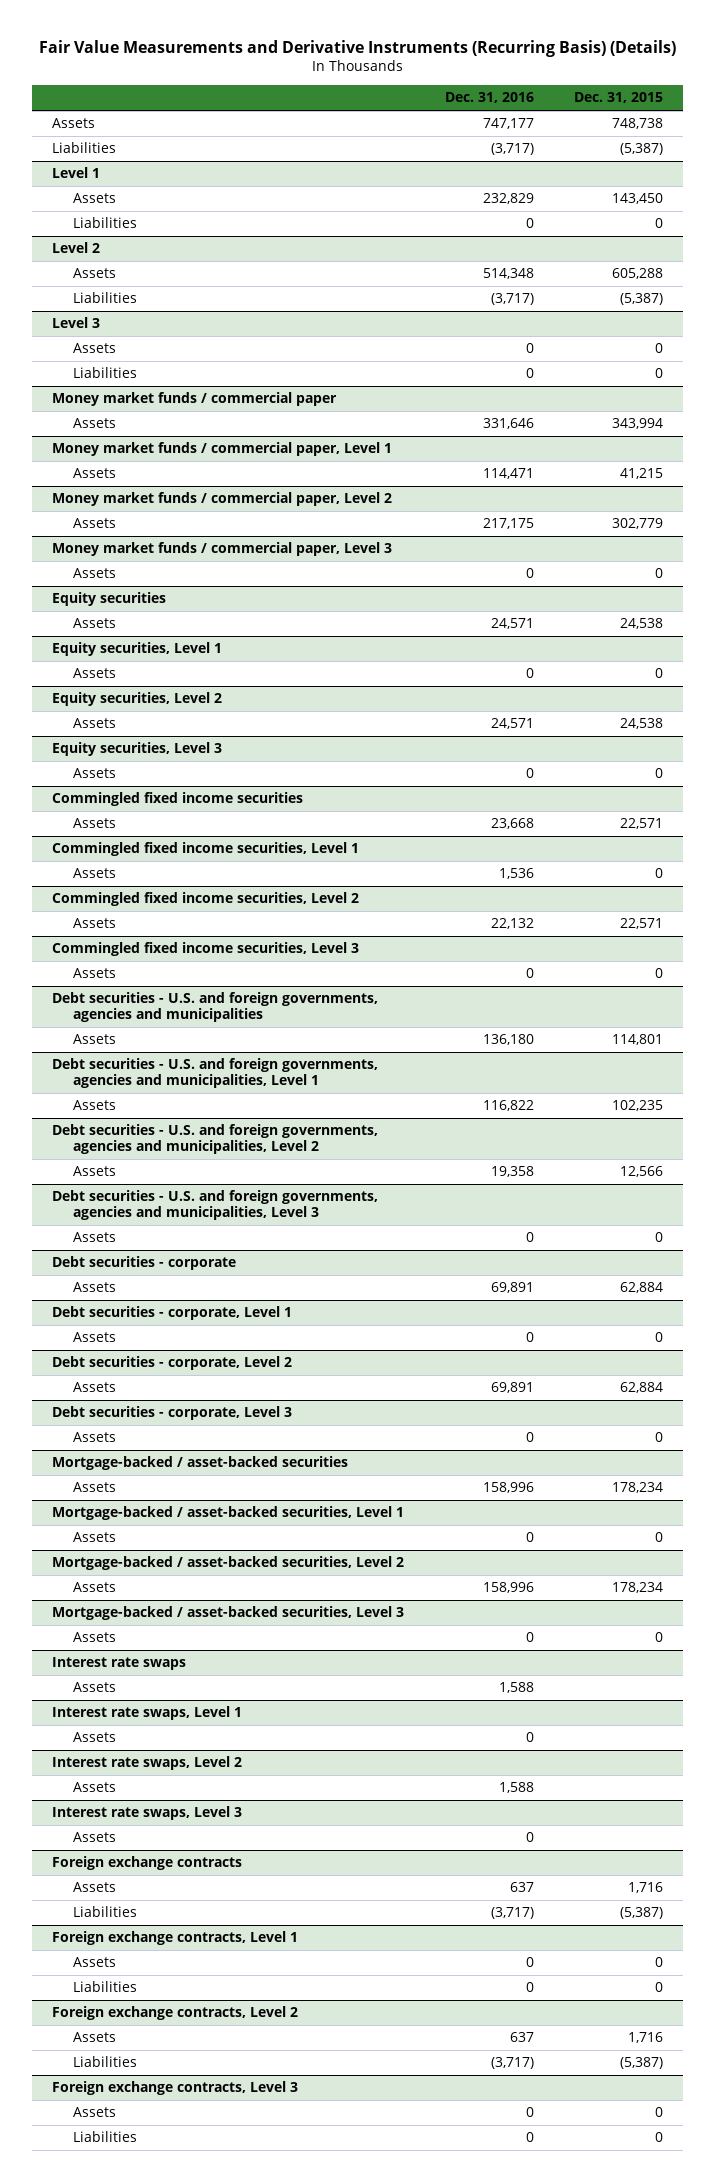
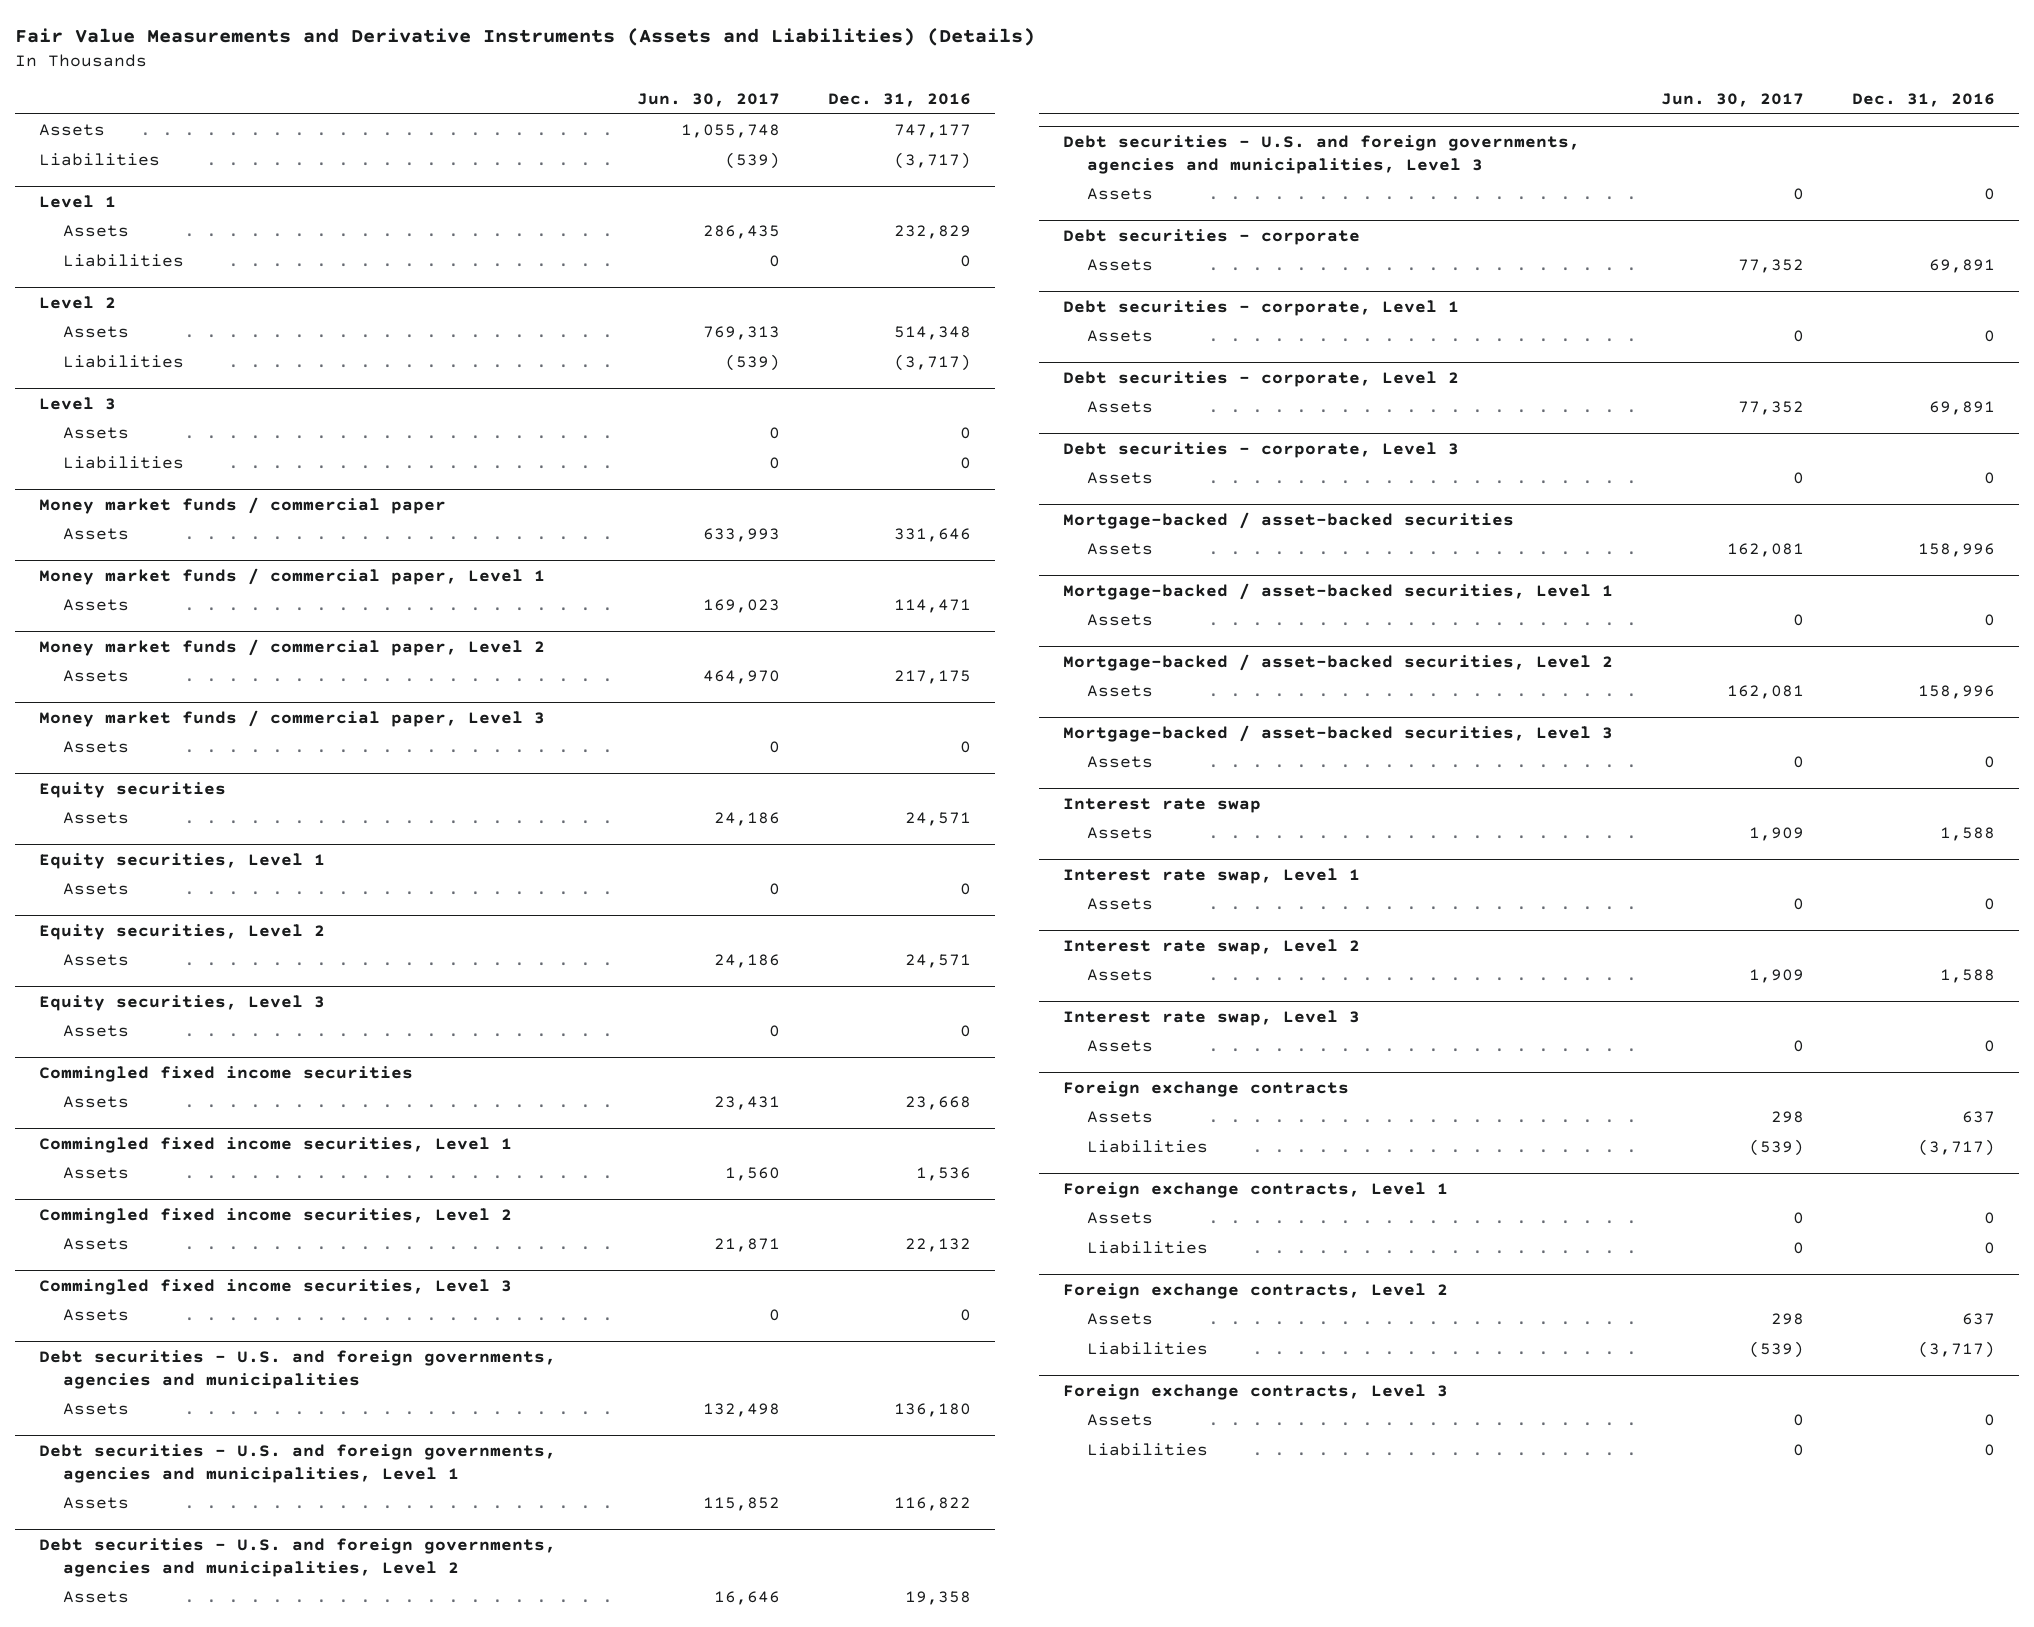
[38,40,676,58] Fair Value Measurements and Derivative Instruments (Recurring Basis) (Details) -> [14,28,1035,47] Fair Value Measurements and Derivative Instruments (Assets and Liabilities) (Details)
[574,92,664,104] Dec. 31, 2015 -> none
none -> [636,93,780,108] Jun. 30, 2017
[52,1657,187,1671] Interest rate swaps -> [1062,797,1261,813] Interest rate swap
[52,1706,243,1721] Interest rate swaps, Level 1 -> [1062,867,1360,884] Interest rate swap, Level 1
[52,1756,243,1771] Interest rate swaps, Level 2 -> [1062,938,1360,955] Interest rate swap, Level 2
[52,1806,243,1821] Interest rate swaps, Level 3 -> [1062,1009,1360,1026] Interest rate swap, Level 3

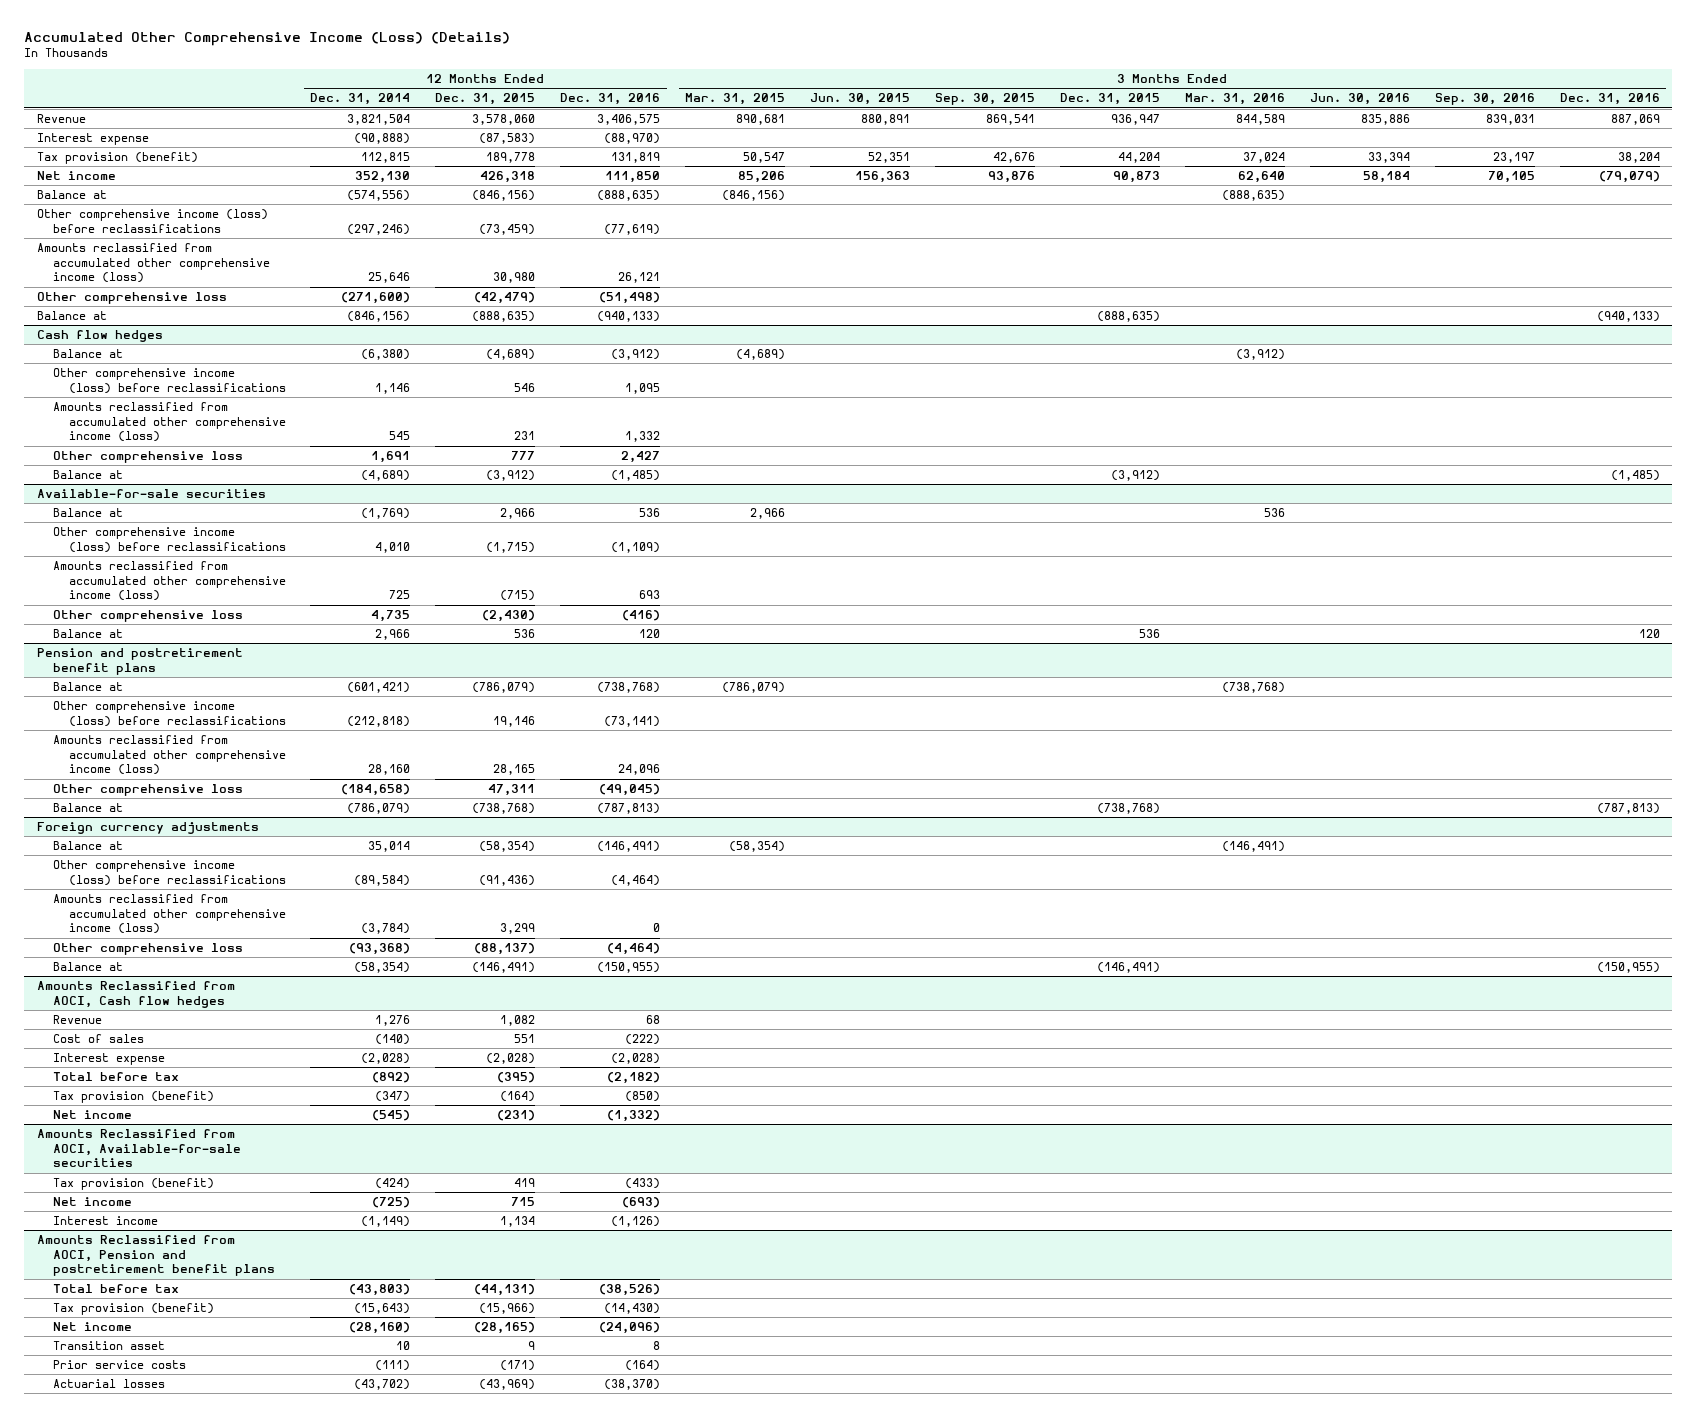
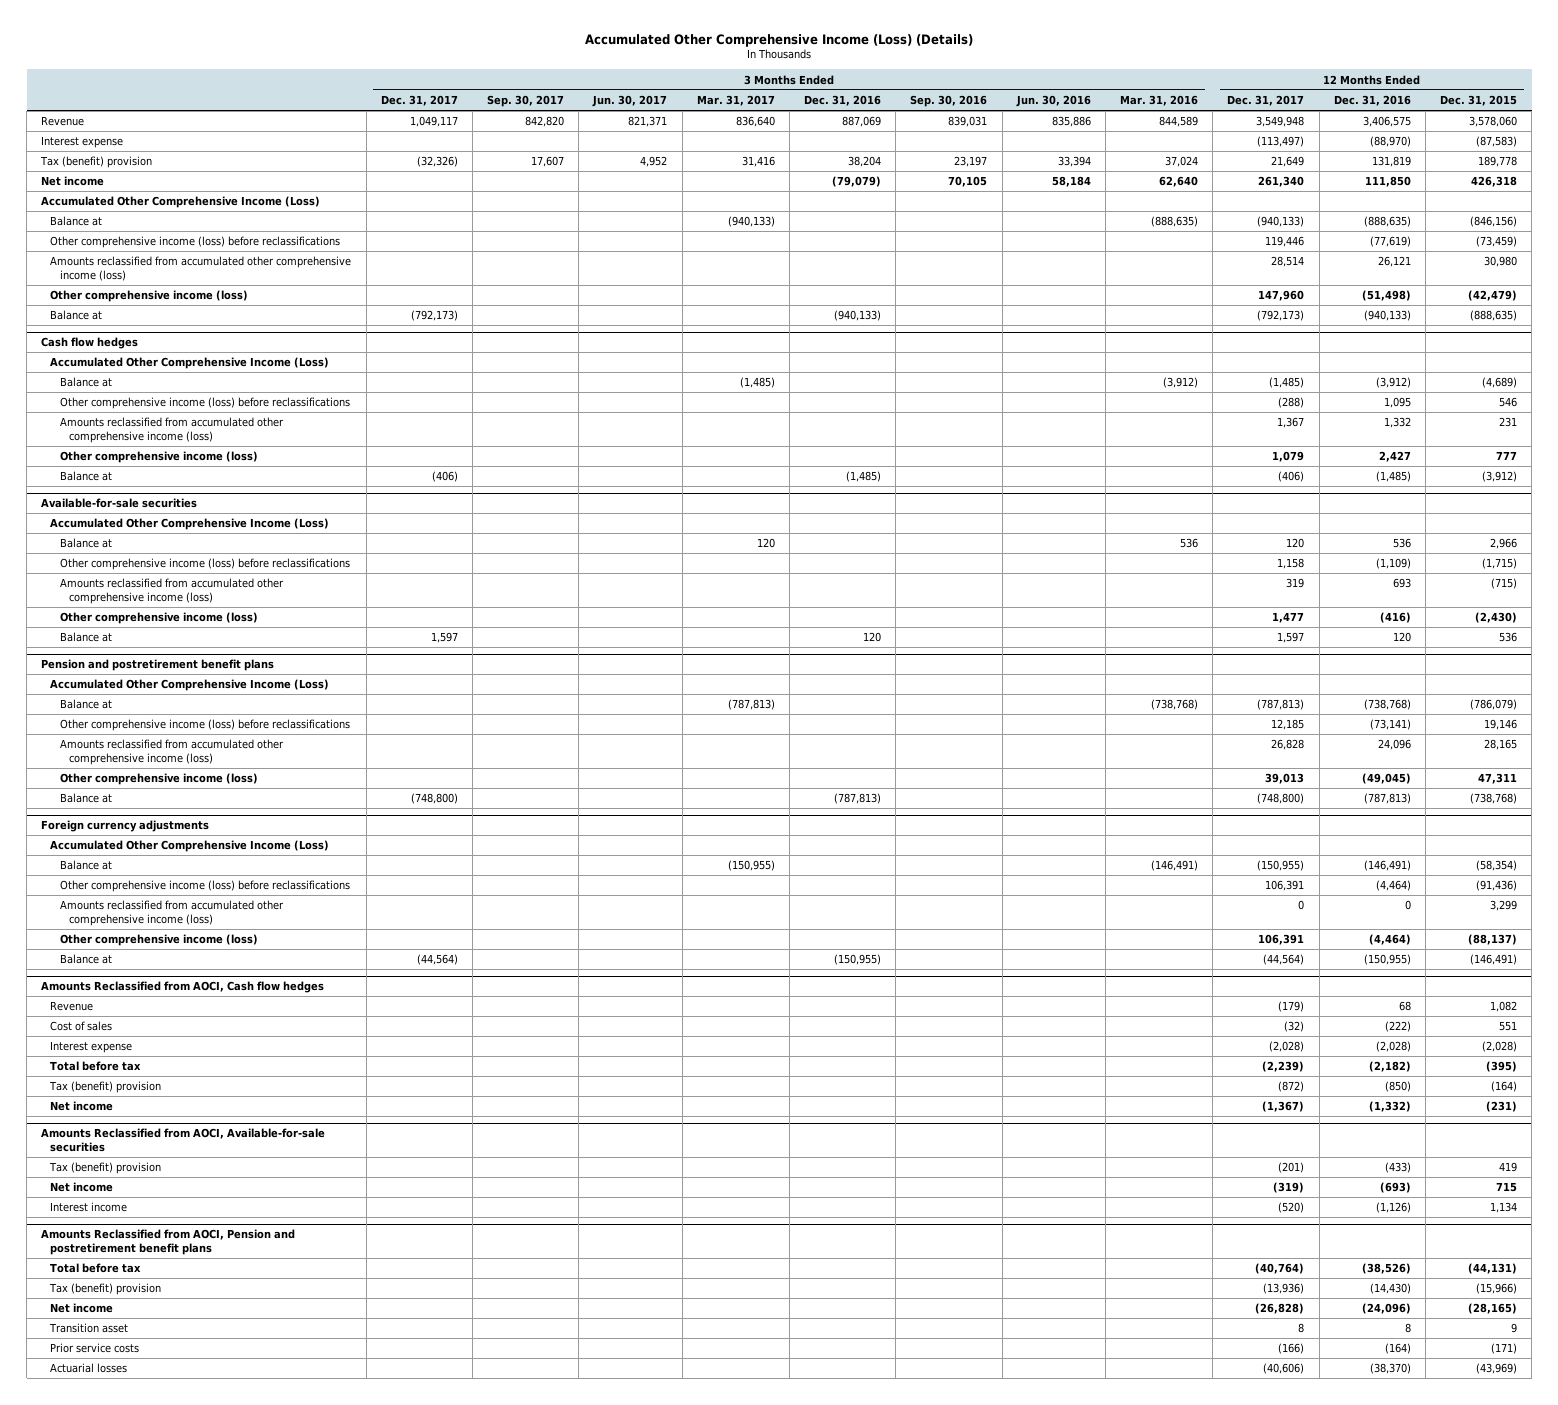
[310,93,411,106] Dec. 31, 2014 -> none
[685,93,786,106] Mar. 31, 2015 -> none
[810,93,911,106] Jun. 30, 2015 -> none
[935,93,1036,106] Sep. 30, 2015 -> none
[1060,93,1161,106] Dec. 31, 2015 -> none
none -> [380,94,458,106] Dec. 31, 2017
none -> [487,94,565,107] Sep. 30, 2017
none -> [592,94,668,107] Jun. 30, 2017
none -> [696,94,775,106] Mar. 31, 2017
none -> [1227,94,1305,106] Dec. 31, 2017
[36,152,198,165] Tax provision (benefit) -> [40,156,153,169] Tax (benefit) provision
none -> [41,196,321,209] Accumulated Other Comprehensive Income (Loss)
[36,292,227,305] Other comprehensive loss -> [50,290,249,303] Other comprehensive income (loss)
none -> [50,357,330,370] Accumulated Other Comprehensive Income (Loss)
[52,451,243,464] Other comprehensive loss -> [59,451,258,464] Other comprehensive income (loss)
none -> [50,518,330,531] Accumulated Other Comprehensive Income (Loss)
[52,610,243,623] Other comprehensive loss -> [59,612,258,625] Other comprehensive income (loss)
none -> [50,679,330,692] Accumulated Other Comprehensive Income (Loss)
[52,784,243,797] Other comprehensive loss -> [59,773,258,786] Other comprehensive income (loss)
none -> [50,840,330,853] Accumulated Other Comprehensive Income (Loss)
[52,943,243,956] Other comprehensive loss -> [59,934,258,947] Other comprehensive income (loss)
[52,1091,214,1104] Tax provision (benefit) -> [49,1081,162,1094] Tax (benefit) provision
[52,1178,214,1191] Tax provision (benefit) -> [49,1162,162,1175] Tax (benefit) provision
[52,1303,214,1316] Tax provision (benefit) -> [49,1283,162,1296] Tax (benefit) provision

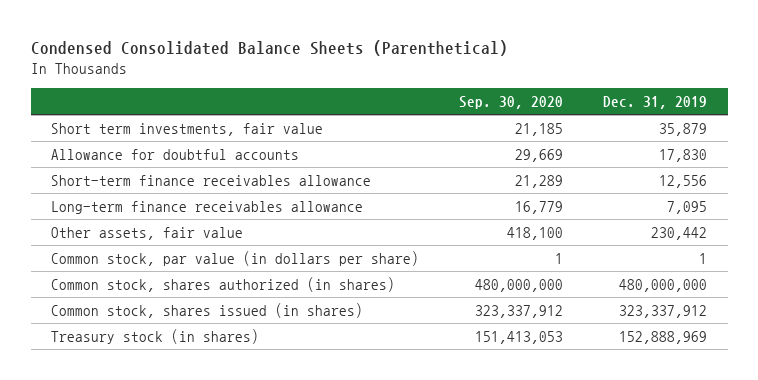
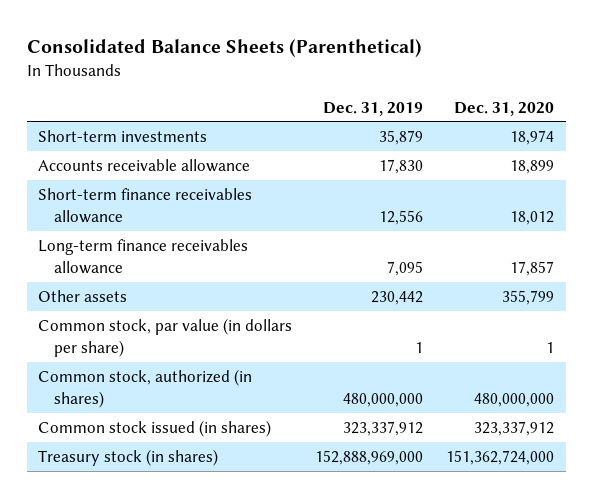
[30,40,508,57] Condensed Consolidated Balance Sheets (Parenthetical) -> [26,39,422,58] Consolidated Balance Sheets (Parenthetical)
[459,95,564,109] Sep. 30, 2020 -> none
none -> [454,101,555,116] Dec. 31, 2020
[50,122,323,136] Short term investments, fair value -> [38,129,208,142] Short-term investments
[50,148,299,160] Allowance for doubtful accounts -> [38,158,251,172] Accounts receivable allowance
[50,226,243,240] Other assets, fair value -> [38,289,128,302] Other assets
[50,276,395,292] Common stock, shares authorized (in shares) -> [38,368,253,408] Common stock, authorized (in shares)
[50,302,363,318] Common stock, shares issued (in shares) -> [38,419,272,437] Common stock issued (in shares)
[619,330,708,344] 152,888,969 -> [315,449,424,465] 152,888,969,000

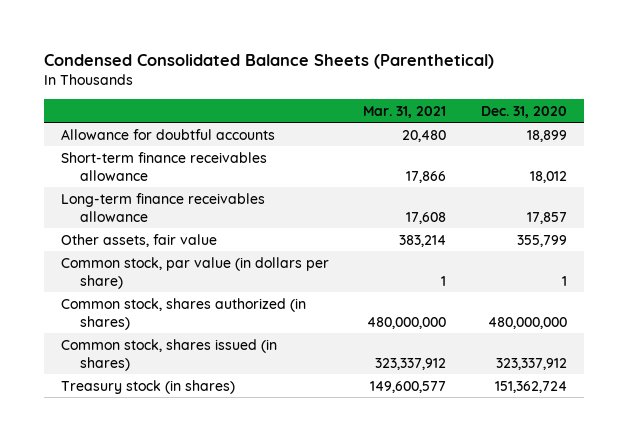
[26,39,422,58] Consolidated Balance Sheets (Parenthetical) -> [44,54,495,70] Condensed Consolidated Balance Sheets (Parenthetical)
[323,101,424,116] Dec. 31, 2019 -> none
none -> [363,105,447,118] Mar. 31, 2021
[38,129,208,142] Short-term investments -> none
[38,158,251,172] Accounts receivable allowance -> [61,128,276,140] Allowance for doubtful accounts
[38,289,128,302] Other assets -> [61,233,218,247] Other assets, fair value
[38,368,253,408] Common stock, authorized (in shares) -> [61,297,307,330] Common stock, shares authorized (in shares)
[38,419,272,437] Common stock issued (in shares) -> [61,338,278,371] Common stock, shares issued (in shares)
[446,449,555,465] 151,362,724,000 -> [494,380,567,393] 151,362,724

